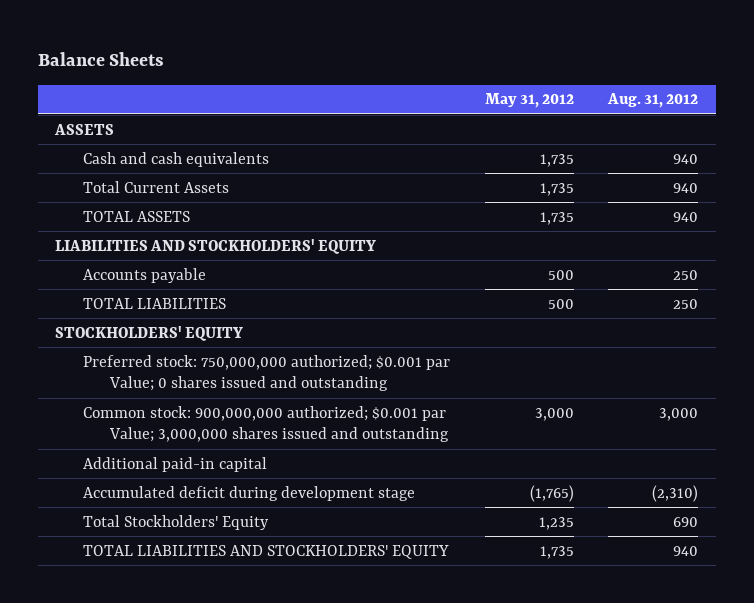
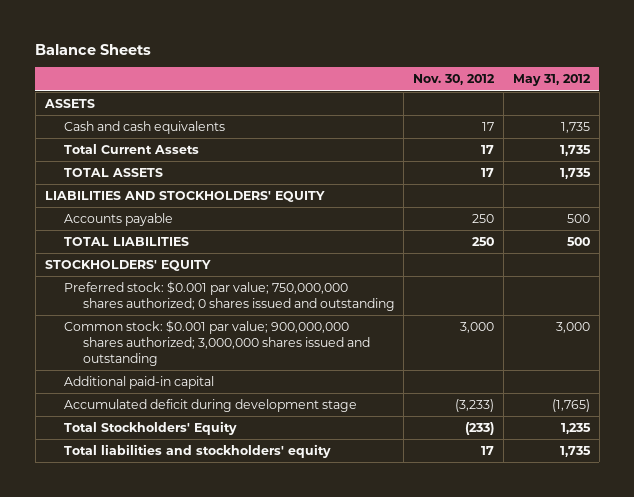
[607,93,699,109] Aug. 31, 2012 -> none
none -> [413,74,496,86] Nov. 30, 2012
[82,354,450,392] Preferred stock: 750,000,000 authorized; $0.001 par Value; 0 shares issued and outstanding -> [63,280,395,311] Preferred stock: $0.001 par value; 750,000,000 shares authorized; 0 shares issued and outstanding
[82,405,450,443] Common stock: 900,000,000 authorized; $0.001 par Value; 3,000,000 shares issued and outstanding -> [63,319,370,366] Common stock: $0.001 par value; 900,000,000 shares authorized; 3,000,000 shares issued and outstanding
[82,544,449,559] TOTAL LIABILITIES AND STOCKHOLDERS' EQUITY -> [63,443,331,458] Total liabilities and stockholders' equity

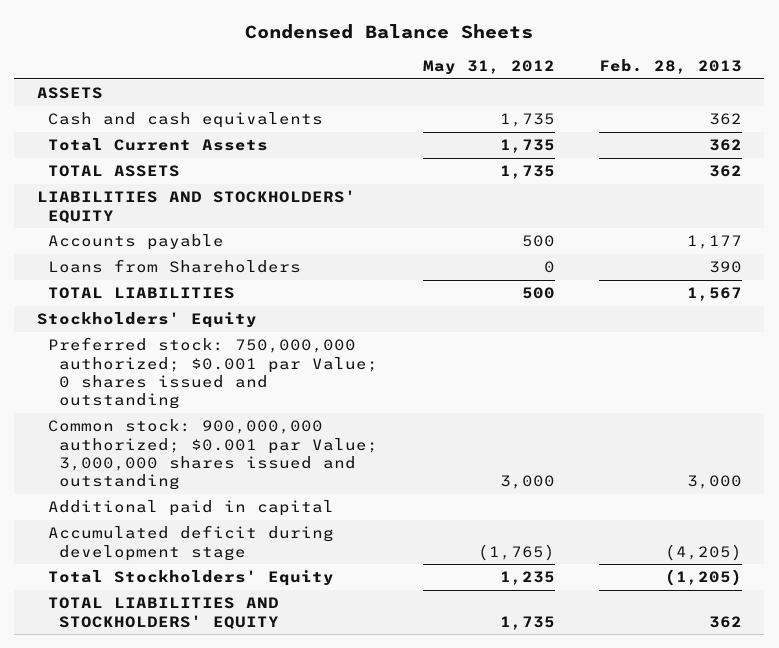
[35,43,152,55] Balance Sheets -> [245,23,534,39] Condensed Balance Sheets
[413,74,496,86] Nov. 30, 2012 -> none
none -> [598,59,742,75] Feb. 28, 2013
none -> [47,259,301,274] Loans from Shareholders
[44,259,211,271] STOCKHOLDERS' EQUITY -> [36,312,257,329] Stockholders' Equity
[63,280,395,311] Preferred stock: $0.001 par value; 750,000,000 shares authorized; 0 shares issued and outstanding -> [47,337,379,410] Preferred stock: 750,000,000 authorized; $0.001 par Value; 0 shares issued and outstanding
[63,319,370,366] Common stock: $0.001 par value; 900,000,000 shares authorized; 3,000,000 shares issued and outstanding -> [47,419,379,491] Common stock: 900,000,000 authorized; $0.001 par Value; 3,000,000 shares issued and outstanding
[63,375,214,389] Additional paid-in capital -> [47,500,334,517] Additional paid in capital
[63,443,331,458] Total liabilities and stockholders' equity -> [47,597,280,630] TOTAL LIABILITIES AND STOCKHOLDERS' EQUITY

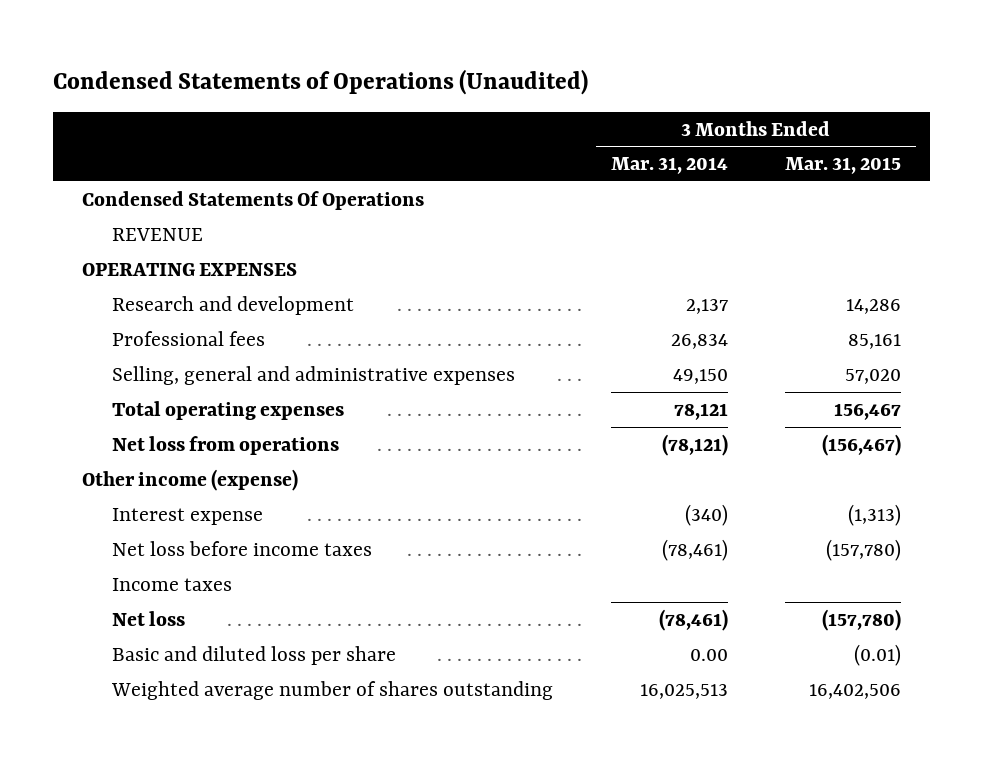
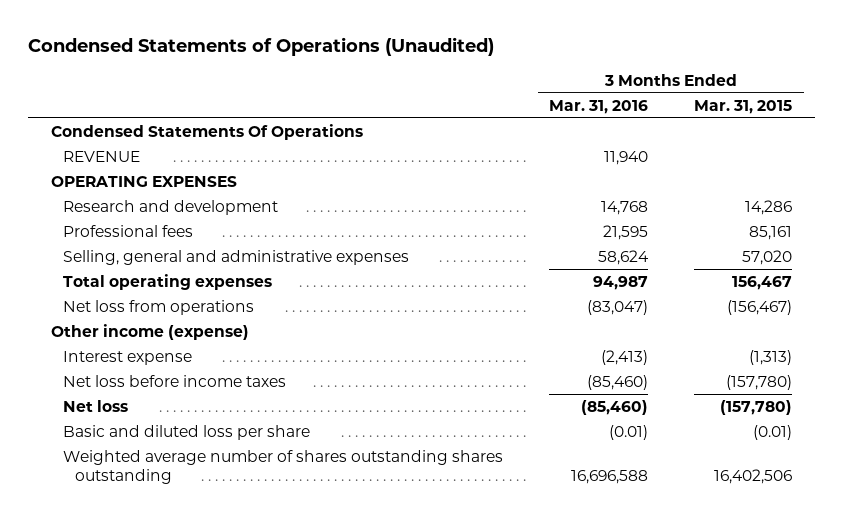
[610,157,728,175] Mar. 31, 2014 -> none
none -> [549,99,649,114] Mar. 31, 2016
[112,577,233,591] Income taxes -> none
[111,680,554,700] Weighted average number of shares outstanding -> [63,449,504,485] Weighted average number of shares outstanding shares outstanding

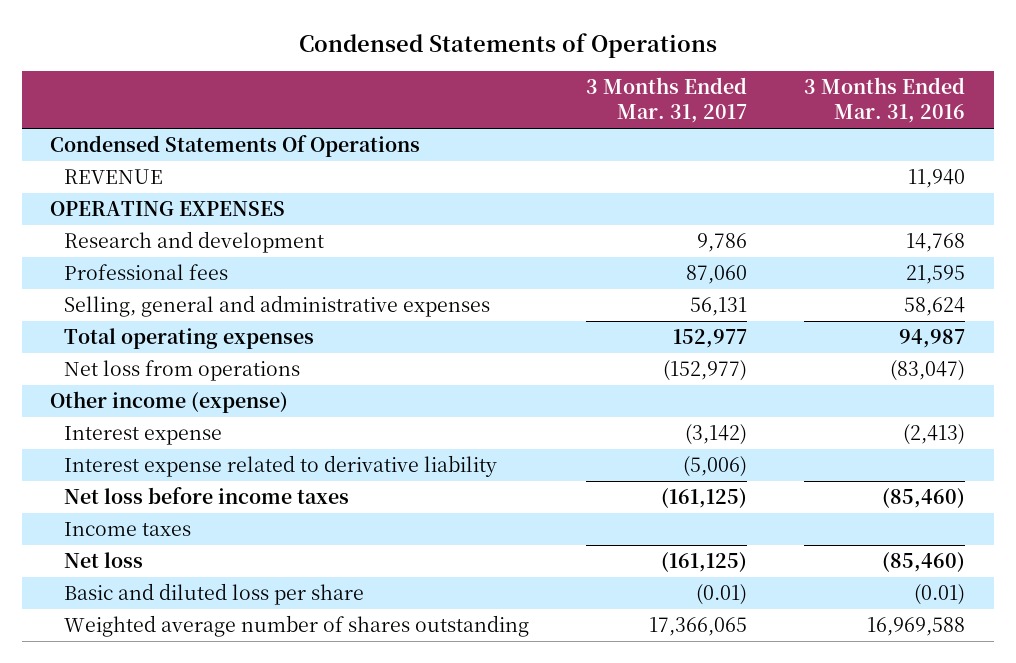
[27,37,494,57] Condensed Statements of Operations (Unaudited) -> [298,32,717,58] Condensed Statements of Operations
[694,99,793,114] Mar. 31, 2015 -> none
none -> [586,77,748,124] 3 Months Ended Mar. 31, 2017
none -> [64,455,498,478] Interest expense related to derivative liability
none -> [64,522,192,537] Income taxes
[63,449,504,485] Weighted average number of shares outstanding shares outstanding -> [64,615,530,638] Weighted average number of shares outstanding
[571,470,649,485] 16,696,588 -> [867,617,966,637] 16,969,588

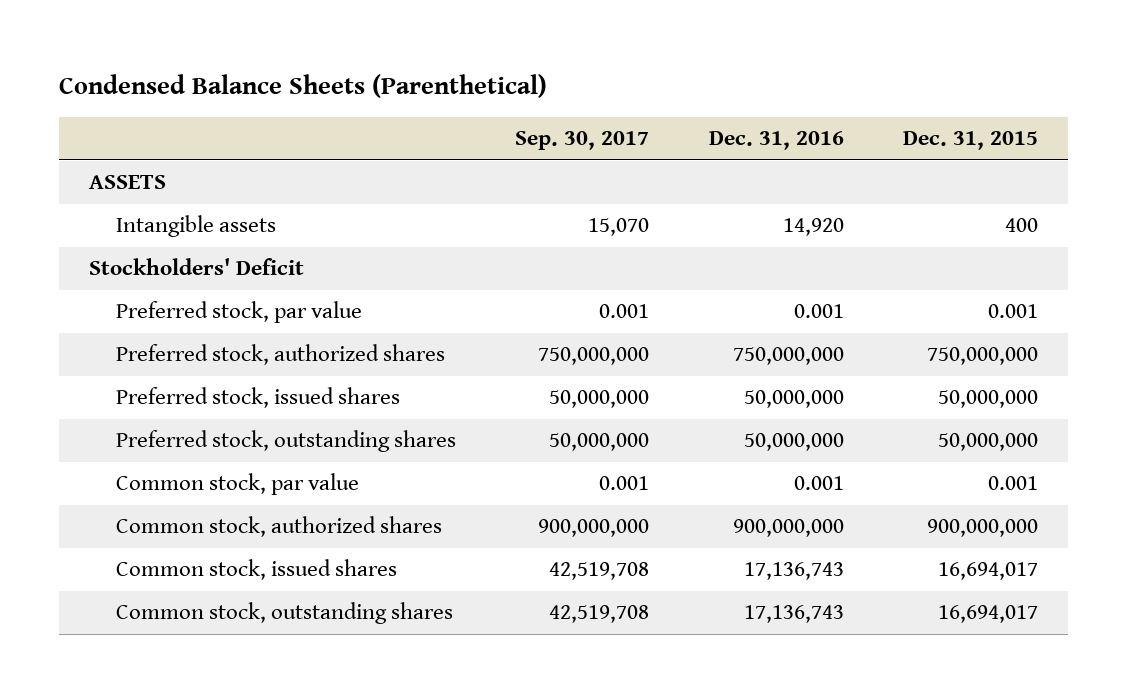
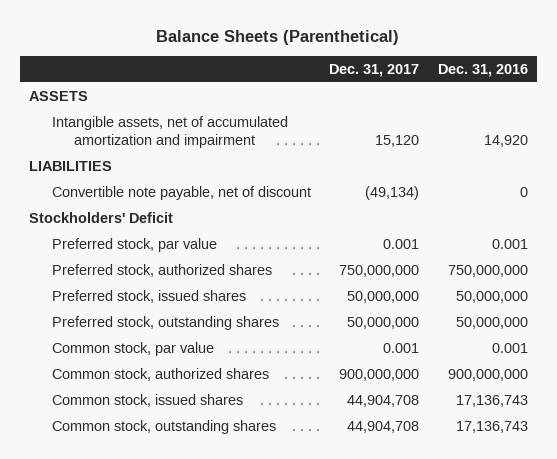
[59,74,548,99] Condensed Balance Sheets (Parenthetical) -> [156,29,400,45] Balance Sheets (Parenthetical)
[515,131,650,151] Sep. 30, 2017 -> none
[903,131,1039,151] Dec. 31, 2015 -> none
none -> [329,64,420,78] Dec. 31, 2017
[116,215,277,238] Intangible assets -> [51,115,288,149] Intangible assets, net of accumulated amortization and impairment
none -> [28,160,112,171] LIABILITIES
none -> [51,185,311,200] Convertible note payable, net of discount

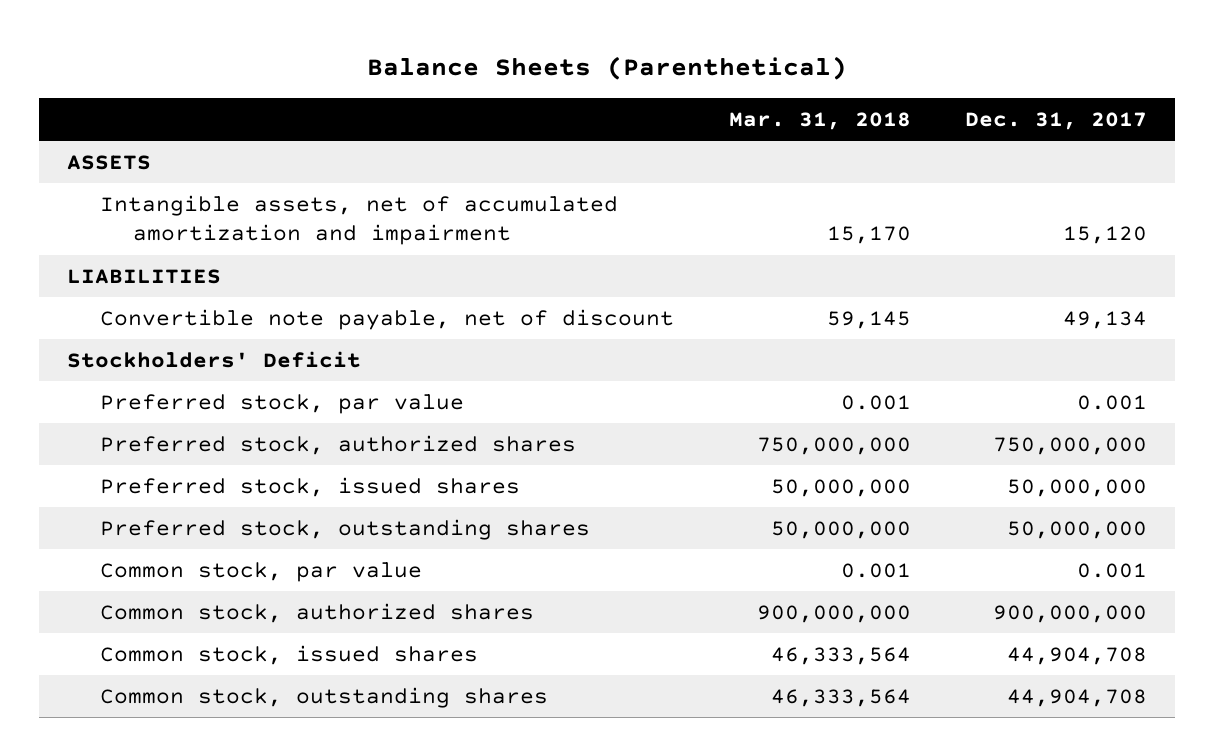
[437,64,528,78] Dec. 31, 2016 -> none
none -> [728,111,911,130] Mar. 31, 2018
[365,185,420,200] (49,134) -> [1063,310,1148,329] 49,134

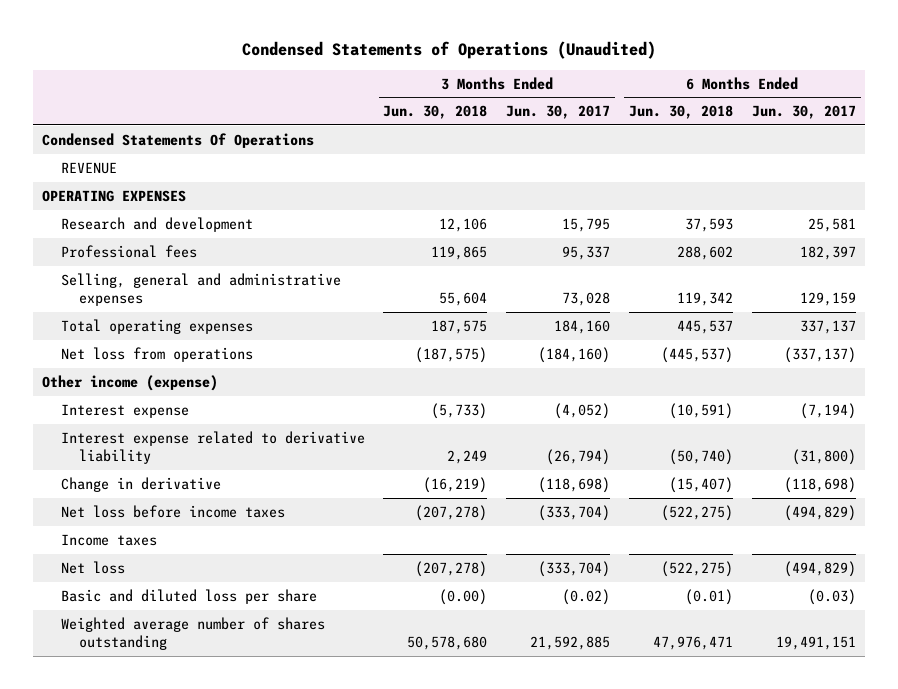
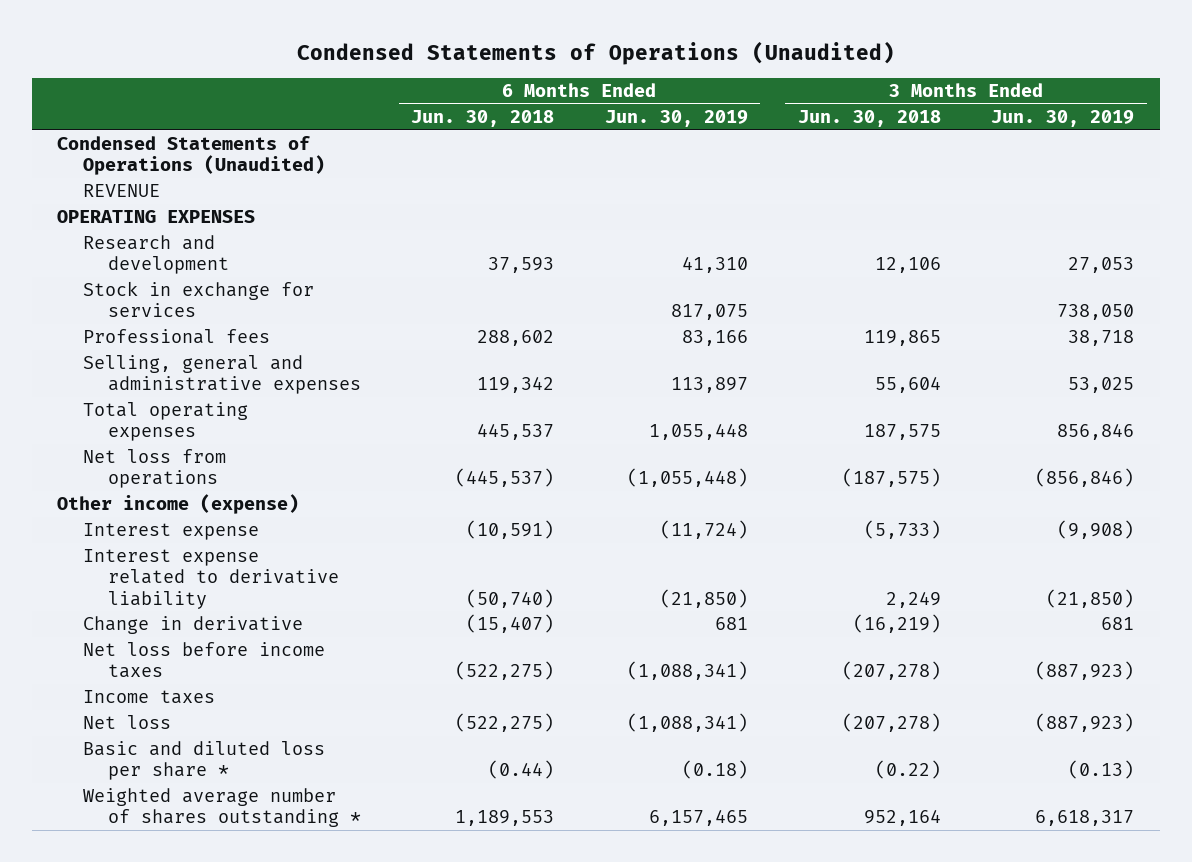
[506,105,611,120] Jun. 30, 2017 -> none
[751,105,856,120] Jun. 30, 2017 -> none
none -> [604,109,748,127] Jun. 30, 2019
none -> [991,109,1135,127] Jun. 30, 2019
[41,132,314,148] Condensed Statements Of Operations -> [57,136,325,176] Condensed Statements of Operations (Unaudited)
none -> [82,281,314,318] Stock in exchange for services
[60,588,317,604] Basic and diluted loss per share -> [82,741,325,781] Basic and diluted loss per share *
[439,588,488,605] (0.00) -> [875,760,942,780] (0.22)
[685,588,734,605] (0.01) -> [488,760,555,780] (0.44)
[60,616,325,651] Weighted average number of shares outstanding -> [82,788,361,828] Weighted average number of shares outstanding *
[407,636,488,651] 50,578,680 -> [864,810,942,827] 952,164
[653,636,734,651] 47,976,471 -> [455,810,555,827] 1,189,553

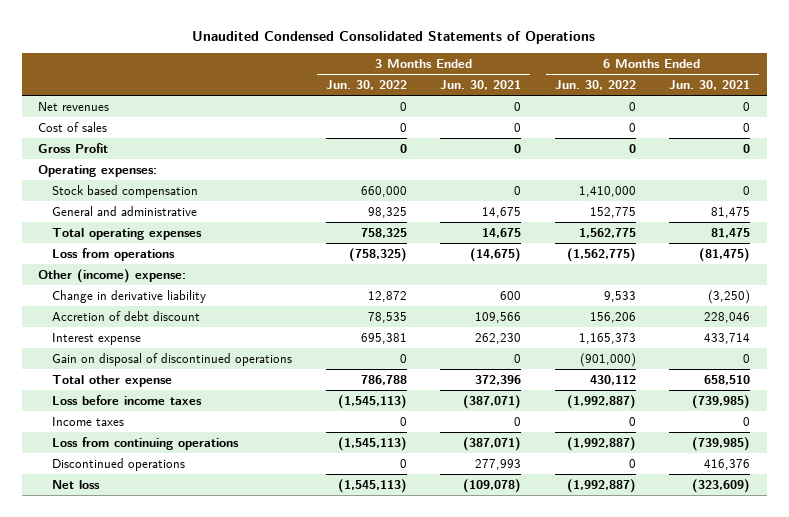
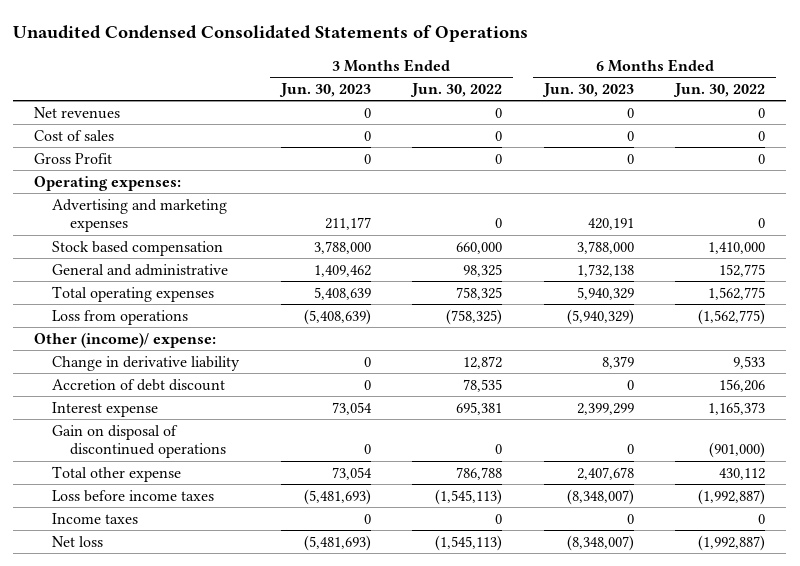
[440,80,522,91] Jun. 30, 2021 -> none
[669,80,751,91] Jun. 30, 2021 -> none
none -> [278,82,371,97] Jun. 30, 2023
none -> [541,82,634,97] Jun. 30, 2023
none -> [52,198,228,233] Advertising and marketing expenses
[38,268,187,283] Other (income) expense: -> [34,332,217,348] Other (income)/ expense:
[52,436,240,450] Loss from continuing operations -> none
[52,457,186,471] Discontinued operations -> none

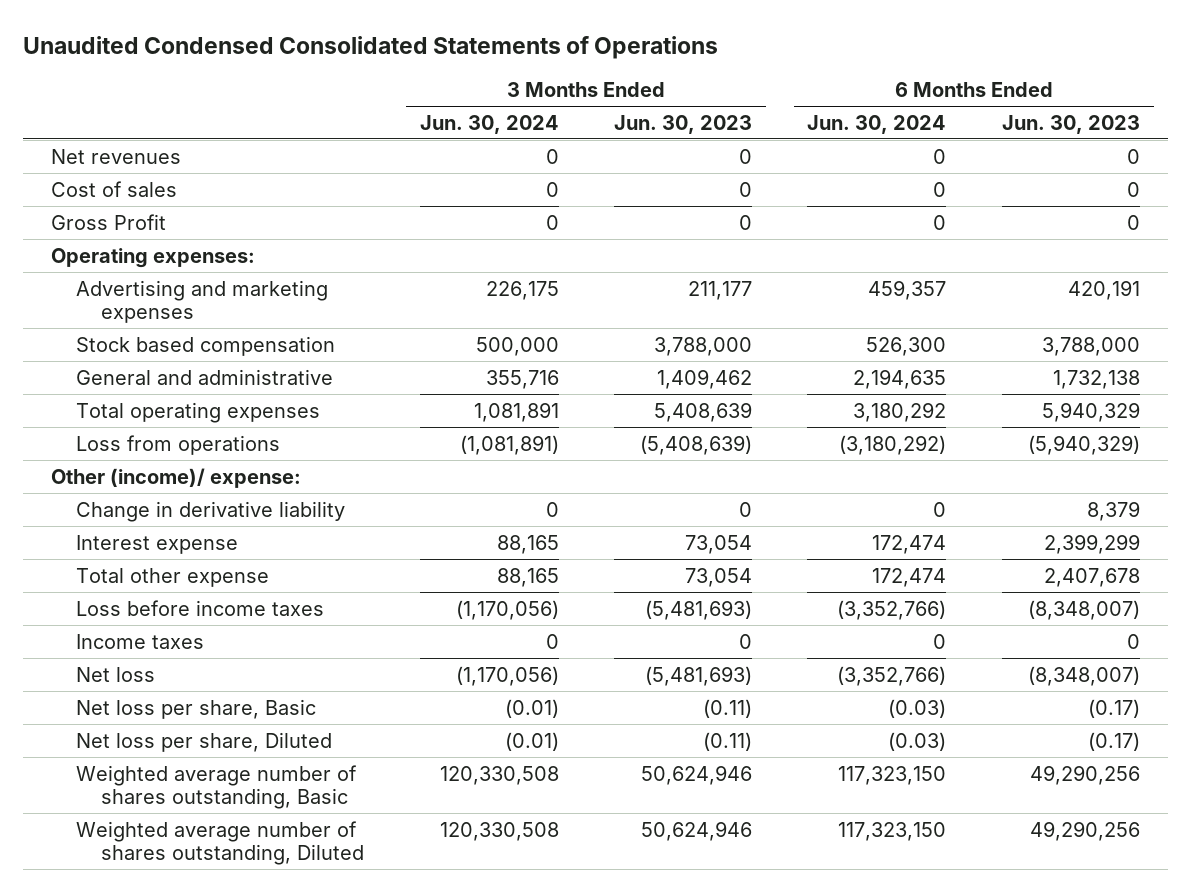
[410,82,503,97] Jun. 30, 2022 -> none
[673,82,766,97] Jun. 30, 2022 -> none
none -> [419,114,559,134] Jun. 30, 2024
none -> [807,114,947,134] Jun. 30, 2024
[52,378,226,391] Accretion of debt discount -> none
[52,424,226,459] Gain on disposal of discontinued operations -> none
none -> [76,698,317,719] Net loss per share, Basic
none -> [76,731,333,752] Net loss per share, Diluted
none -> [76,764,358,809] Weighted average number of shares outstanding, Basic
none -> [76,820,365,865] Weighted average number of shares outstanding, Diluted

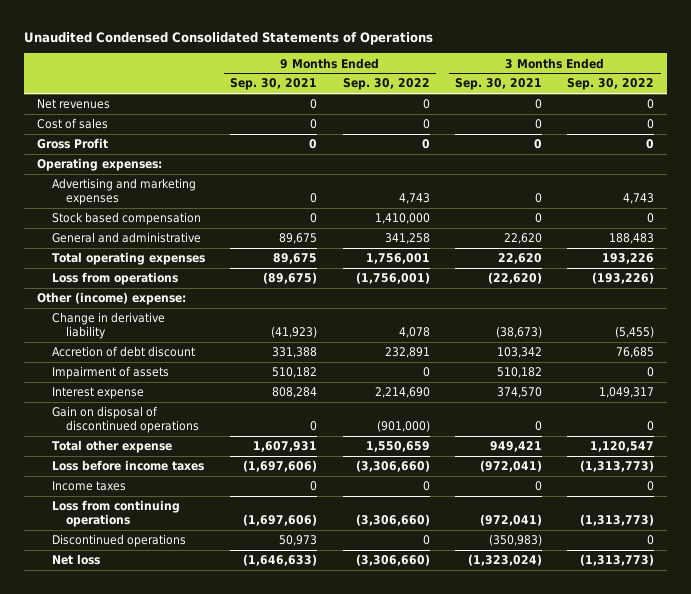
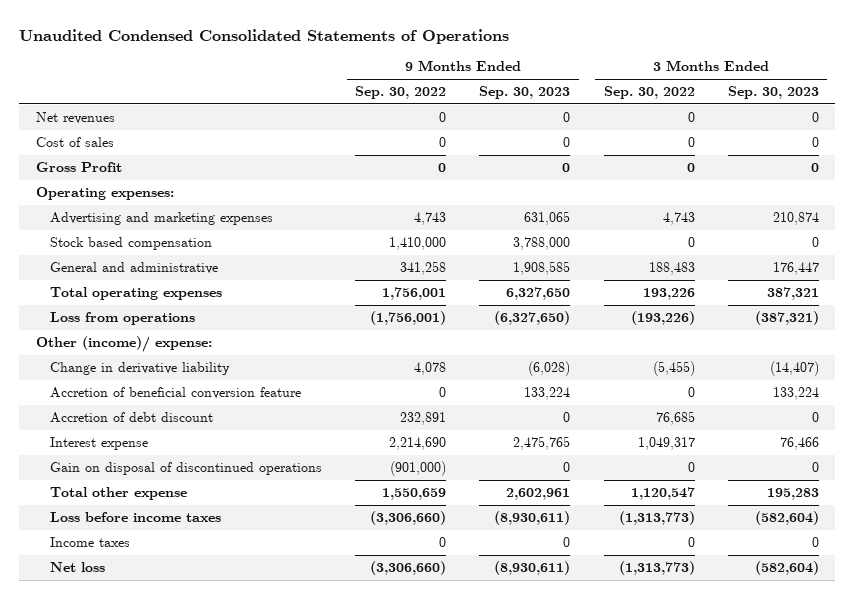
[230,78,318,91] Sep. 30, 2021 -> none
[454,78,542,91] Sep. 30, 2021 -> none
none -> [479,86,571,100] Sep. 30, 2023
none -> [727,86,819,100] Sep. 30, 2023
[37,292,187,306] Other (income) expense: -> [35,336,212,353] Other (income)/ expense:
none -> [50,387,302,400] Accretion of beneficial conversion feature
[51,366,169,380] Impairment of assets -> none
[51,500,180,527] Loss from continuing operations -> none
[51,534,186,548] Discontinued operations -> none

